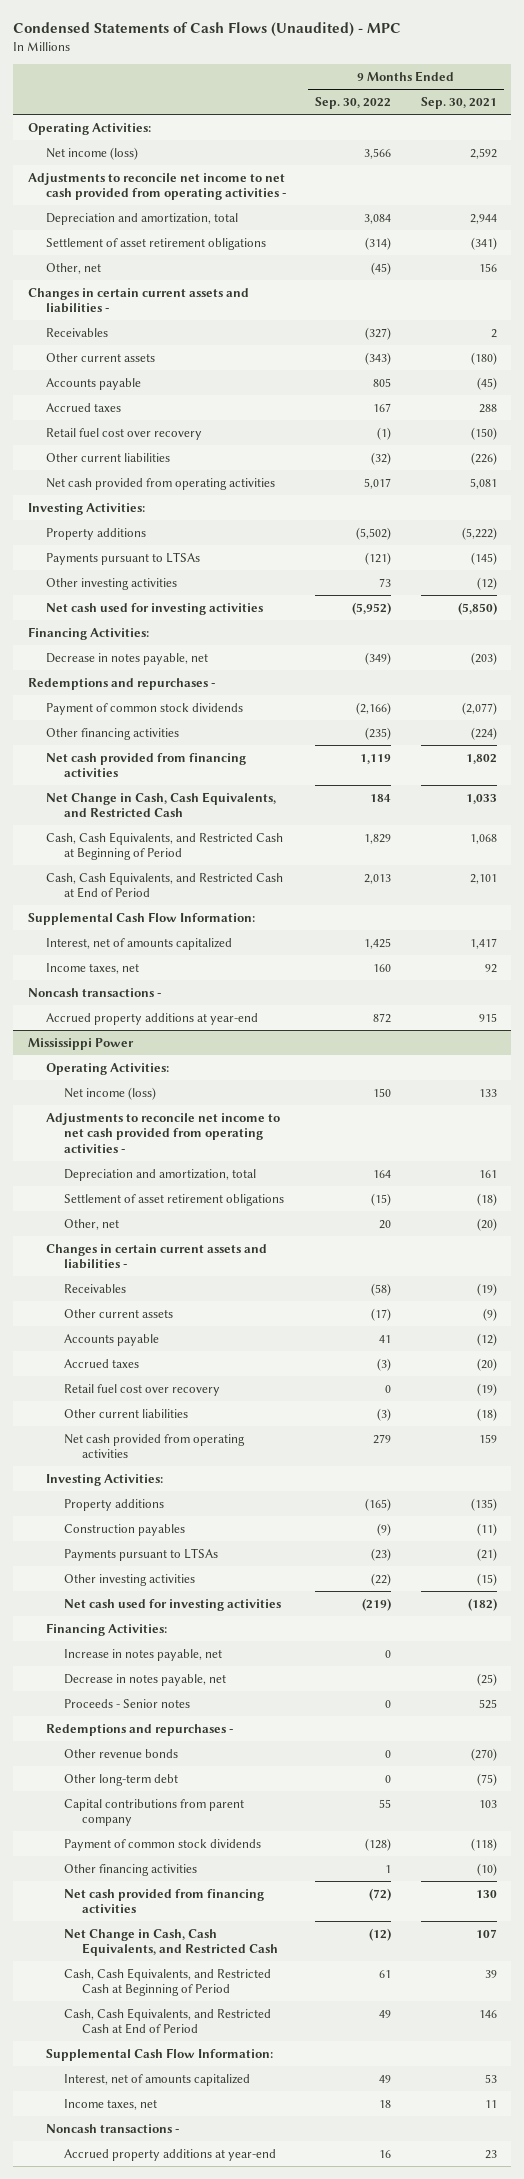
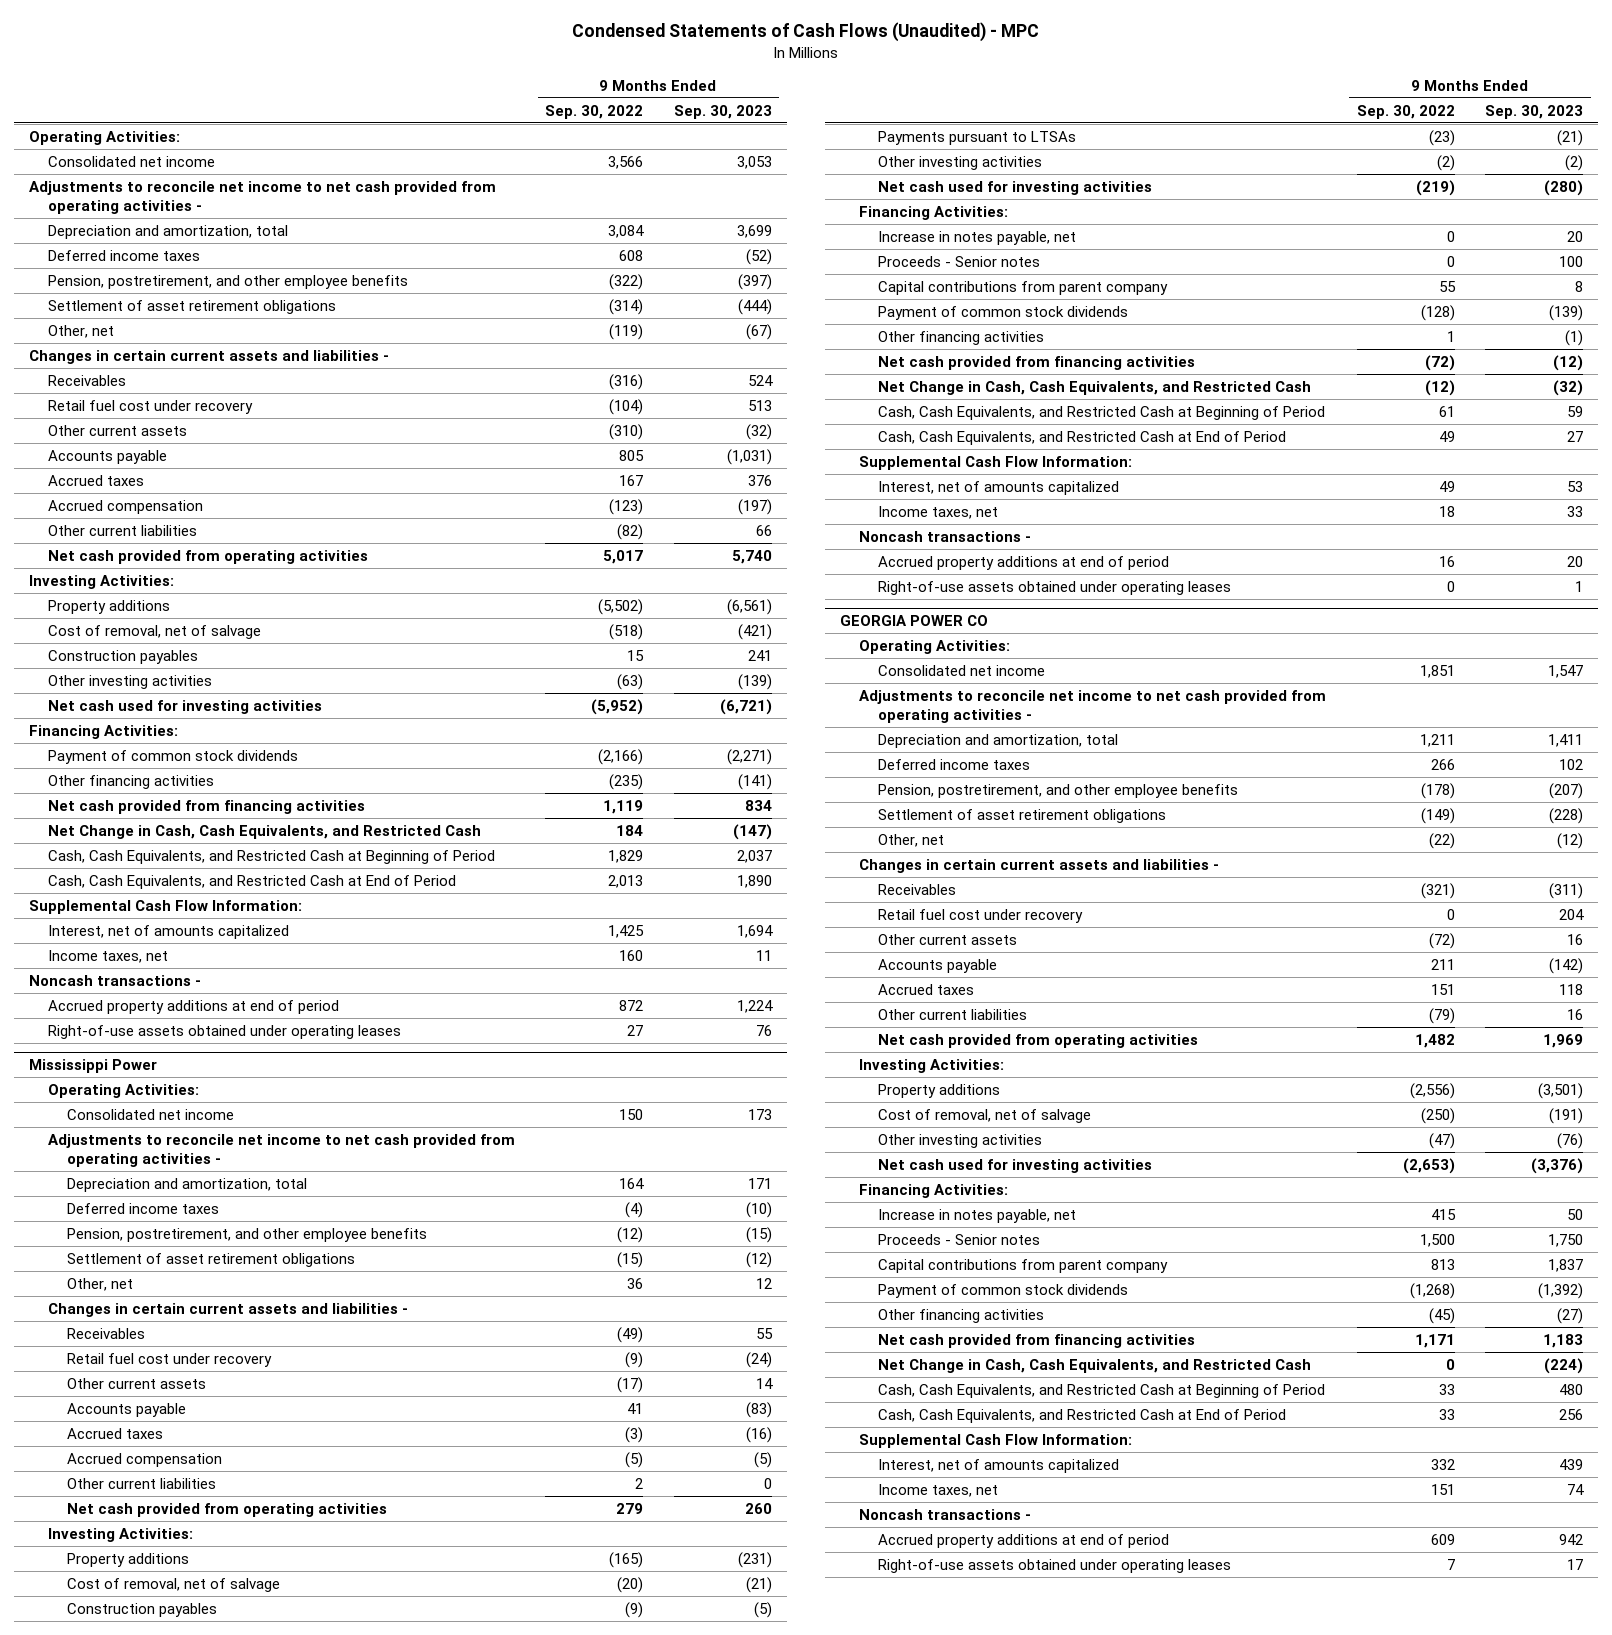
[420,96,497,109] Sep. 30, 2021 -> none
none -> [673,104,772,119] Sep. 30, 2023
[45,146,138,160] Net income (loss) -> [47,155,215,167] Consolidated net income
none -> [47,249,200,261] Deferred income taxes
none -> [47,274,408,289] Pension, postretirement, and other employee benefits
[371,261,392,275] (45) -> [609,323,644,340] (119)
[365,326,392,340] (327) -> [609,373,644,390] (316)
none -> [47,399,253,414] Retail fuel cost under recovery
[365,351,392,365] (343) -> [609,423,644,440] (310)
[45,427,202,440] Retail fuel cost over recovery -> none
none -> [47,499,203,514] Accrued compensation
[371,451,392,465] (32) -> [617,523,644,540] (82)
[45,551,200,565] Payments pursuant to LTSAs -> none
none -> [47,624,261,639] Cost of removal, net of salvage
none -> [47,649,198,664] Construction payables
[379,577,392,587] 73 -> [617,673,644,690] (63)
[45,652,208,665] Decrease in notes payable, net -> none
[27,677,215,690] Redemptions and repurchases - -> none
[45,1012,258,1025] Accrued property additions at year-end -> [47,999,339,1014] Accrued property additions at end of period
none -> [47,1024,401,1039] Right-of-use assets obtained under operating leases
[63,1086,156,1100] Net income (loss) -> [66,1108,234,1120] Consolidated net income
none -> [66,1202,219,1214] Deferred income taxes
none -> [66,1227,427,1242] Pension, postretirement, and other employee benefits
[379,1219,392,1229] 20 -> [627,1277,644,1289] 36
[371,1282,392,1296] (58) -> [617,1326,644,1343] (49)
none -> [66,1352,272,1367] Retail fuel cost under recovery
[63,1383,220,1396] Retail fuel cost over recovery -> none
none -> [66,1452,222,1467] Accrued compensation
[377,1407,392,1421] (3) -> [635,1477,644,1489] 2
none -> [66,1577,280,1592] Cost of removal, net of salvage
[371,1572,392,1586] (22) -> [1436,154,1455,171] (2)
[63,1673,226,1686] Decrease in notes payable, net -> none
[45,1723,233,1736] Redemptions and repurchases - -> none
[63,1748,178,1758] Other revenue bonds -> none
[63,1773,178,1786] Other long-term debt -> none
[63,2148,276,2161] Accrued property additions at year-end -> [878,555,1170,570] Accrued property additions at end of period
none -> [878,580,1232,595] Right-of-use assets obtained under operating leases
none -> [840,615,989,627] GEORGIA POWER CO
none -> [859,639,1011,654] Operating Activities:
none -> [878,664,1046,676] Consolidated net income
none -> [859,689,1327,723] Adjustments to reconcile net income to net cash provided from operating activities -
none -> [878,733,1119,748] Depreciation and amortization, total
none -> [878,758,1031,770] Deferred income taxes
none -> [878,783,1239,798] Pension, postretirement, and other employee benefits
none -> [878,808,1167,823] Settlement of asset retirement obligations
none -> [878,833,945,847] Other, net
none -> [859,858,1220,873] Changes in certain current assets and liabilities -
none -> [878,883,957,895] Receivables
none -> [878,908,1084,923] Retail fuel cost under recovery
none -> [878,933,1018,945] Other current assets
none -> [878,958,998,973] Accounts payable
none -> [878,983,975,995] Accrued taxes
none -> [878,1008,1028,1020] Other current liabilities
none -> [878,1033,1199,1048] Net cash provided from operating activities
none -> [859,1058,1005,1073] Investing Activities:
none -> [878,1083,1001,1098] Property additions
none -> [878,1108,1092,1123] Cost of removal, net of salvage
none -> [878,1133,1043,1148] Other investing activities
none -> [878,1158,1153,1173] Net cash used for investing activities
none -> [859,1183,1009,1198] Financing Activities:
none -> [878,1208,1077,1223] Increase in notes payable, net
none -> [878,1233,1041,1245] Proceeds - Senior notes
none -> [878,1258,1169,1273] Capital contributions from parent company
none -> [878,1283,1129,1298] Payment of common stock dividends
none -> [878,1308,1045,1323] Other financing activities
none -> [878,1333,1196,1348] Net cash provided from financing activities
none -> [878,1358,1312,1373] Net Change in Cash, Cash Equivalents, and Restricted Cash
none -> [878,1383,1326,1398] Cash, Cash Equivalents, and Restricted Cash at Beginning of Period
none -> [878,1408,1287,1423] Cash, Cash Equivalents, and Restricted Cash at End of Period
none -> [859,1433,1133,1448] Supplemental Cash Flow Information:
none -> [878,1458,1120,1473] Interest, net of amounts capitalized
none -> [878,1483,999,1497] Income taxes, net
none -> [859,1508,1032,1520] Noncash transactions -
none -> [878,1533,1170,1548] Accrued property additions at end of period
none -> [878,1558,1232,1573] Right-of-use assets obtained under operating leases

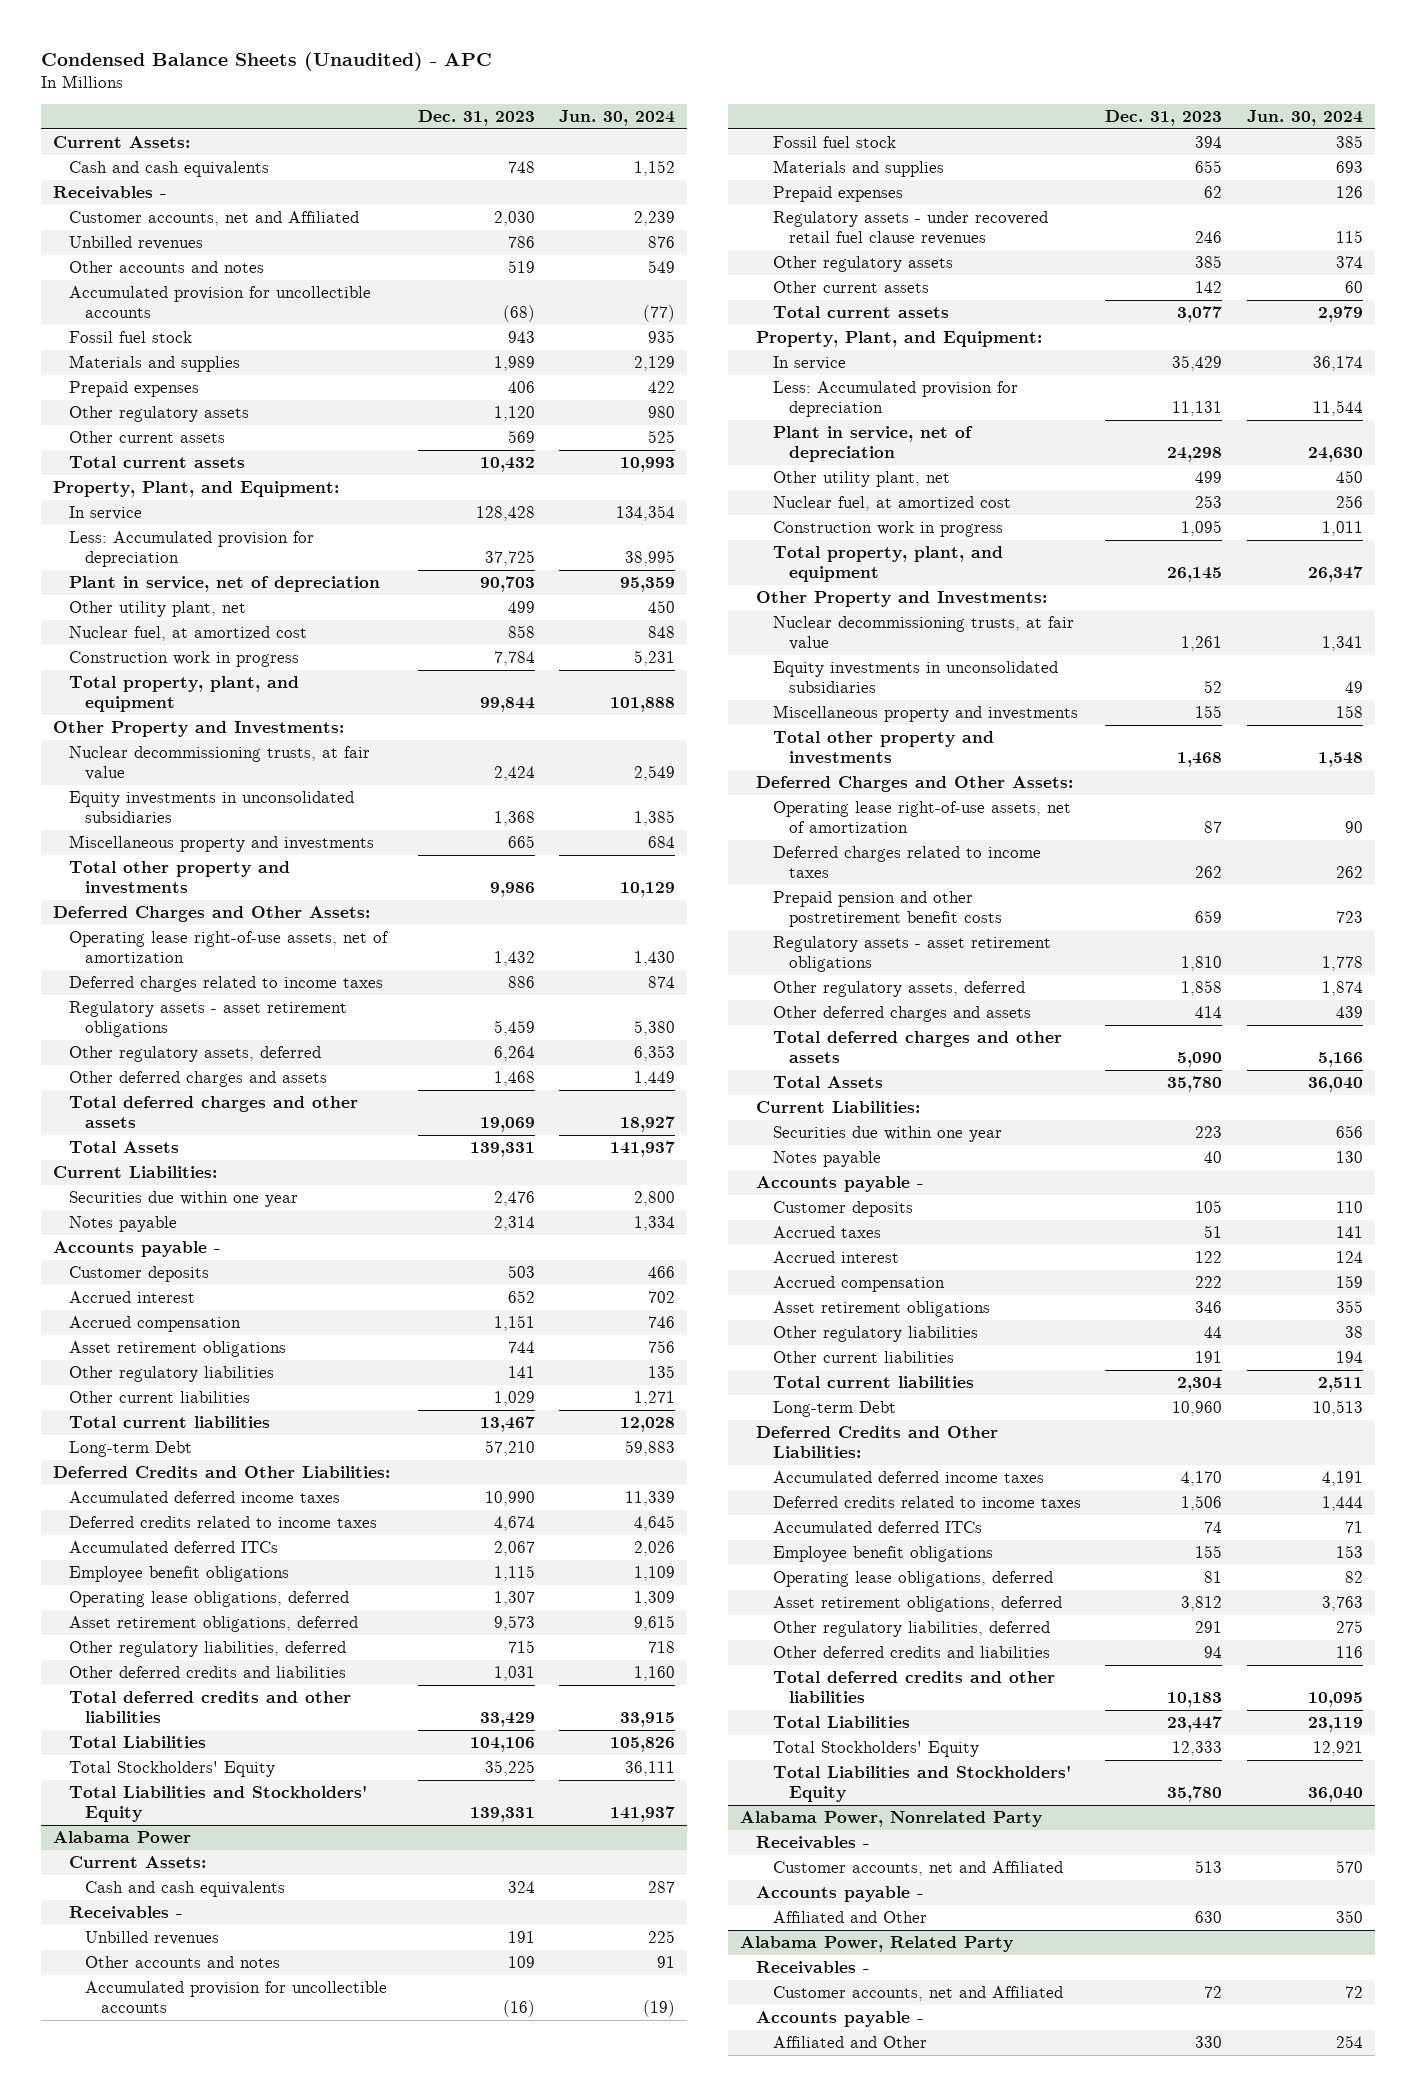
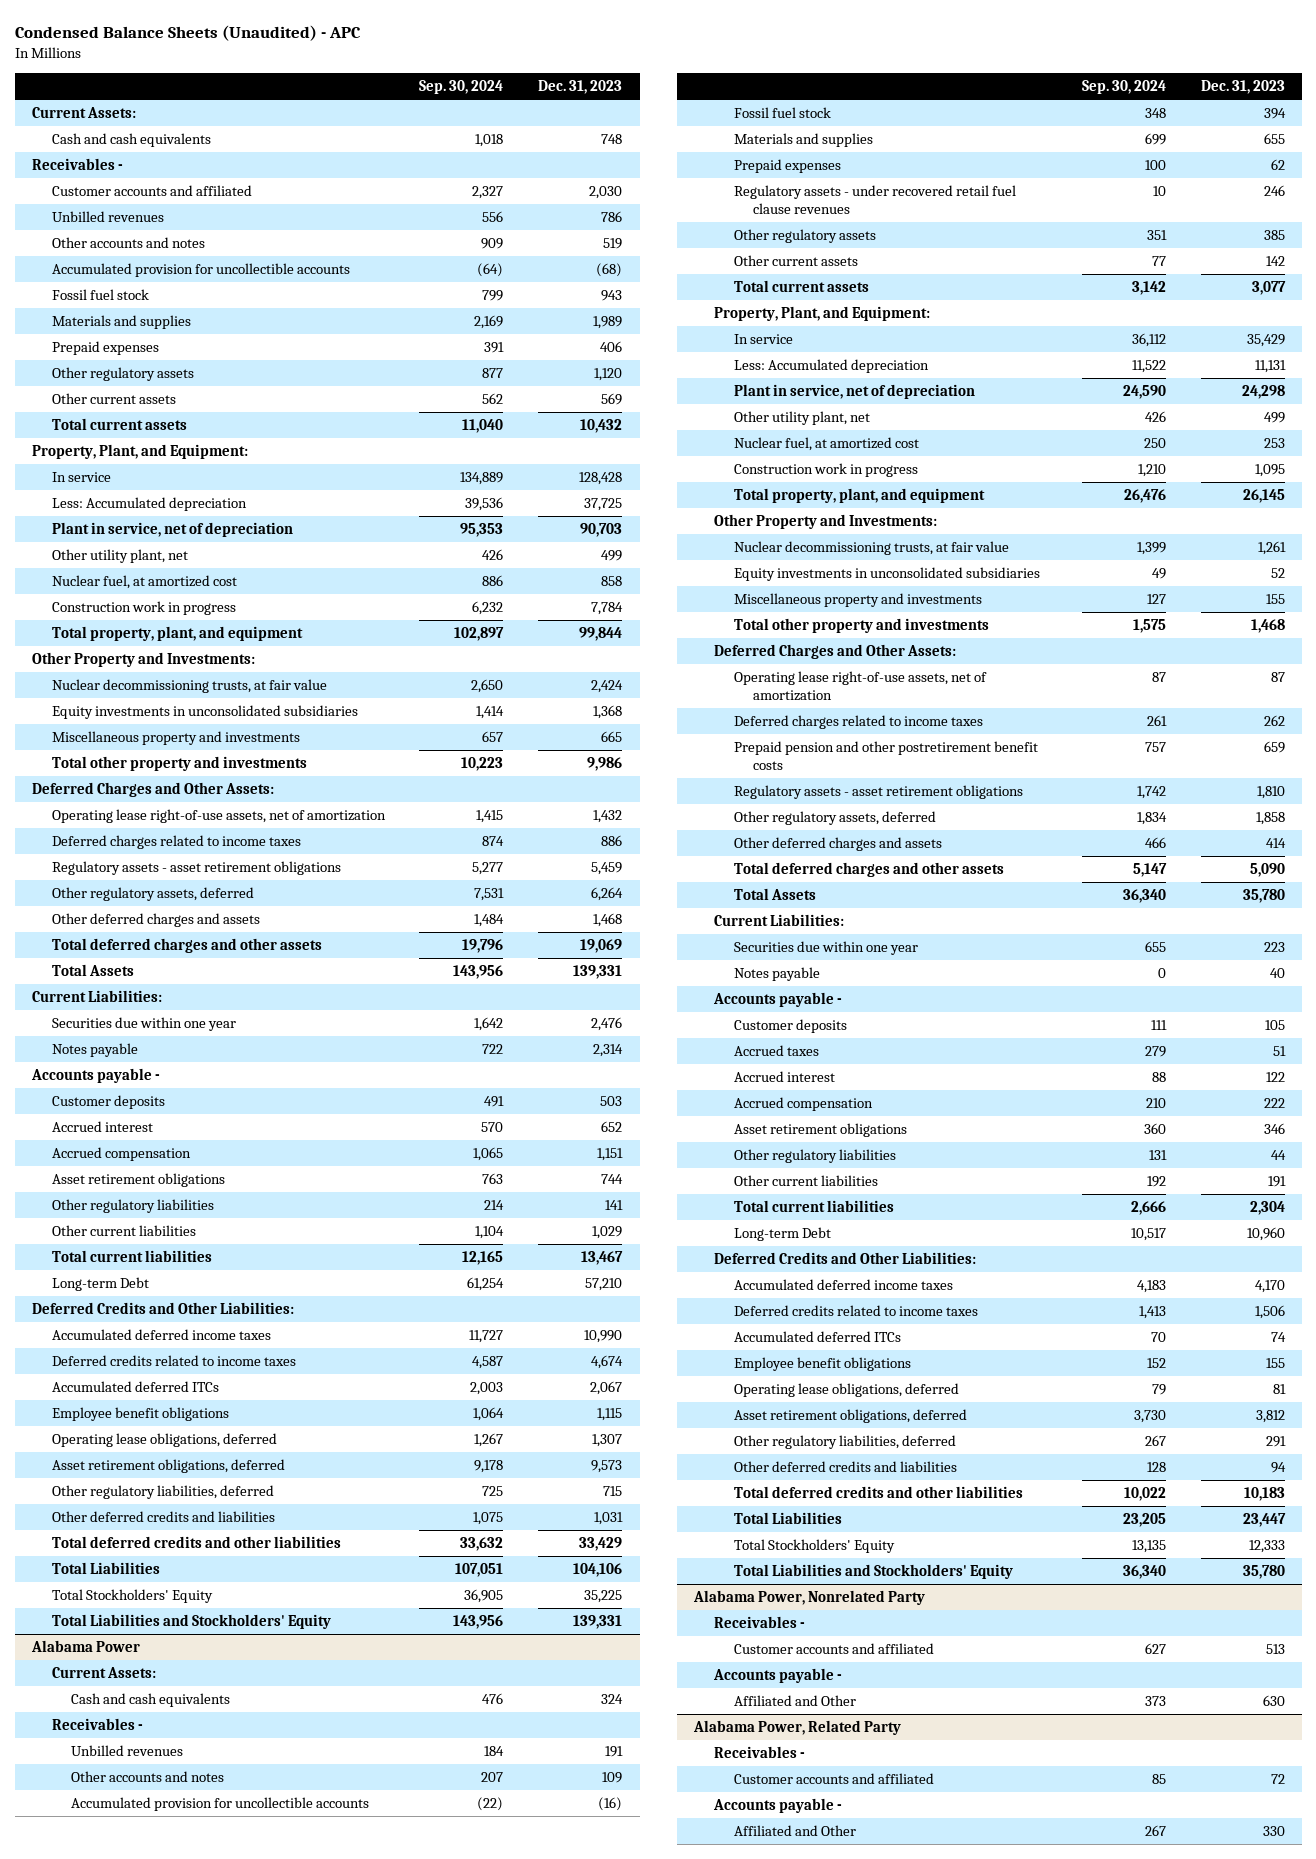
[559,110,676,127] Jun. 30, 2024 -> none
none -> [419,80,504,95] Sep. 30, 2024
[69,210,360,226] Customer accounts, net and Affiliated -> [51,185,252,197] Customer accounts and affiliated
[69,530,315,568] Less: Accumulated provision for depreciation -> [51,497,247,512] Less: Accumulated depreciation
[772,380,1018,418] Less: Accumulated provision for depreciation -> [733,359,929,374] Less: Accumulated depreciation
[772,1860,1063,1876] Customer accounts, net and Affiliated -> [733,1643,934,1655] Customer accounts and affiliated
[772,1985,1063,2001] Customer accounts, net and Affiliated -> [733,1773,934,1785] Customer accounts and affiliated

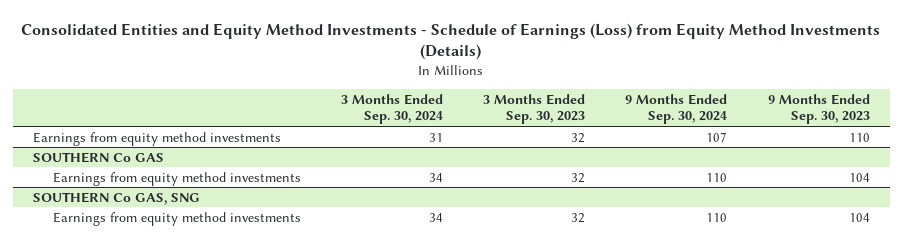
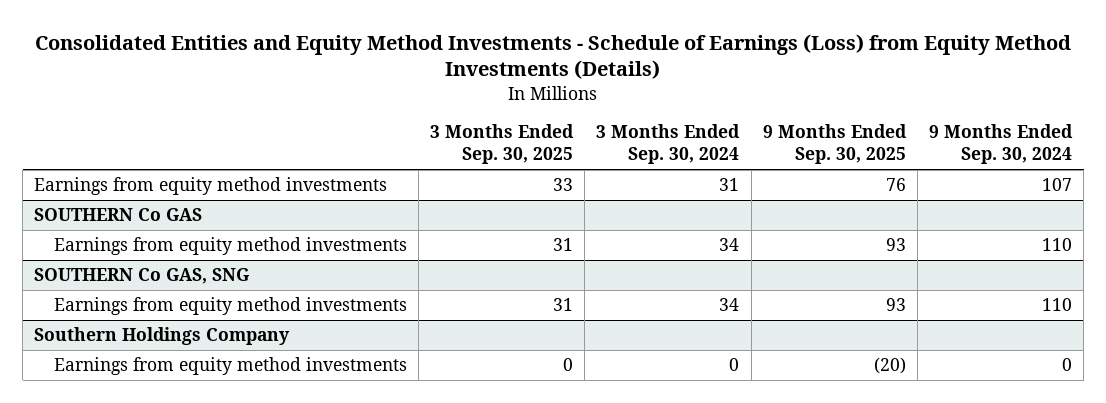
[483,93,586,125] 3 Months Ended Sep. 30, 2023 -> none
[767,93,870,125] 9 Months Ended Sep. 30, 2023 -> none
none -> [430,124,575,165] 3 Months Ended Sep. 30, 2025
none -> [762,124,907,165] 9 Months Ended Sep. 30, 2025
none -> [34,327,291,346] Southern Holdings Company
none -> [53,357,407,376] Earnings from equity method investments

